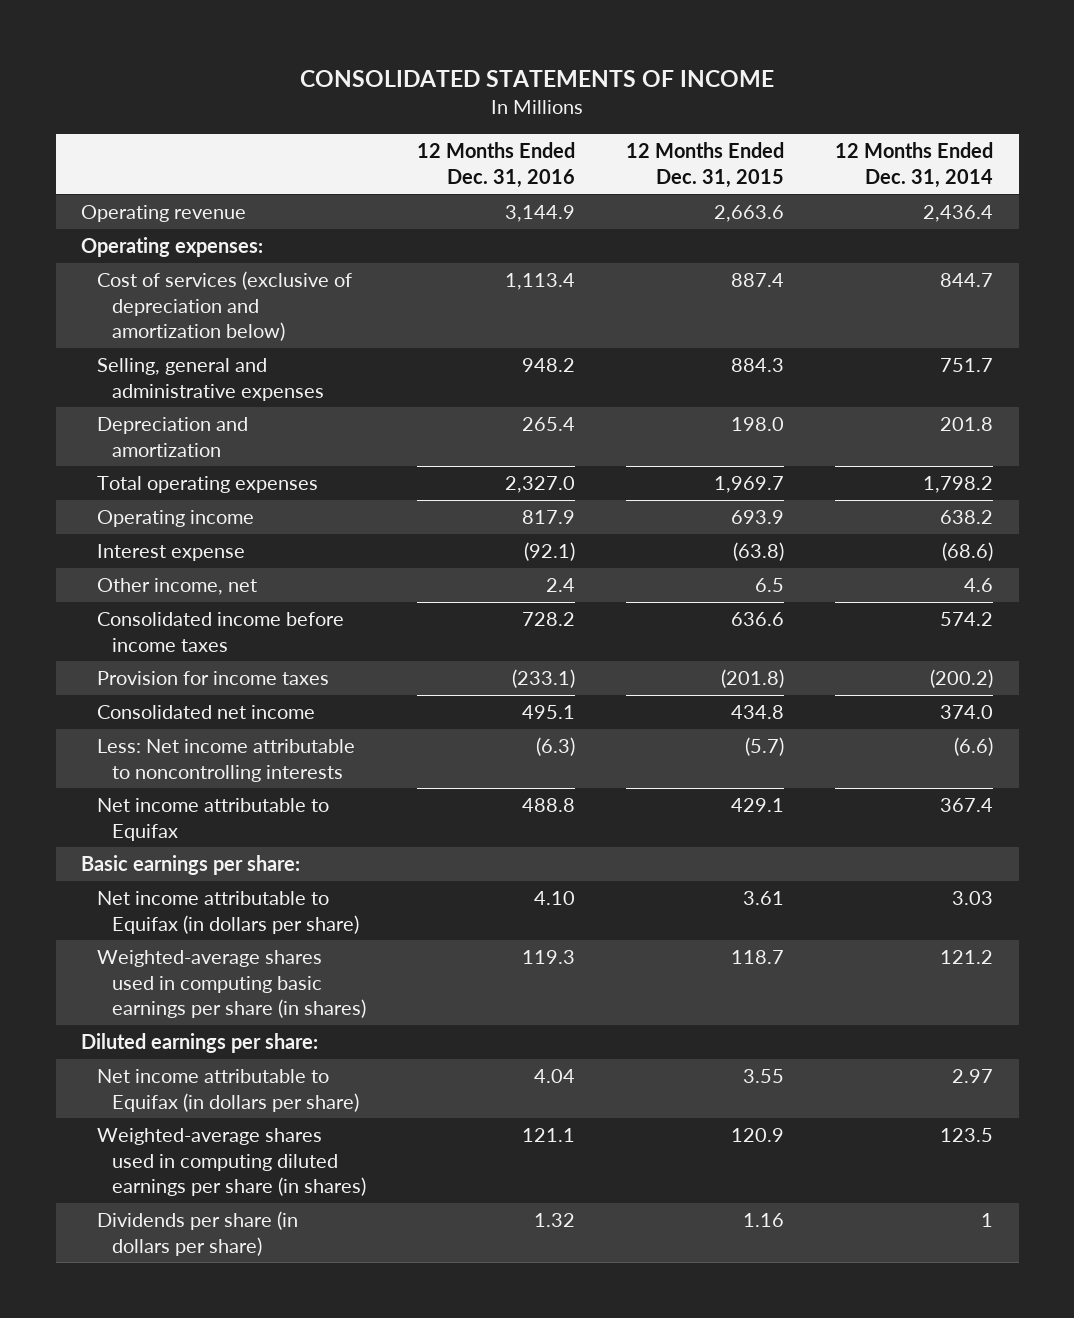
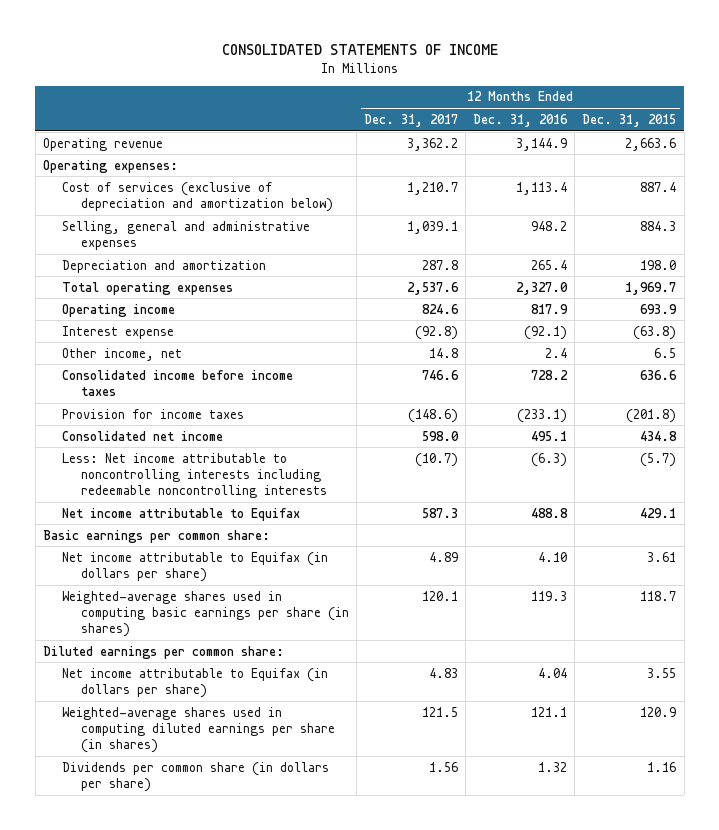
[835,142,994,189] 12 Months Ended Dec. 31, 2014 -> none
none -> [364,113,459,127] Dec. 31, 2017
[96,739,355,782] Less: Net income attributable to noncontrolling interests -> [62,452,328,499] Less: Net income attributable to noncontrolling interests including redeemable noncontrolling interests
[81,855,301,876] Basic earnings per share: -> [42,529,270,543] Basic earnings per common share:
[81,1033,319,1054] Diluted earnings per share: -> [42,645,284,659] Diluted earnings per common share:
[96,1211,298,1256] Dividends per share (in dollars per share) -> [62,761,330,792] Dividends per common share (in dollars per share)

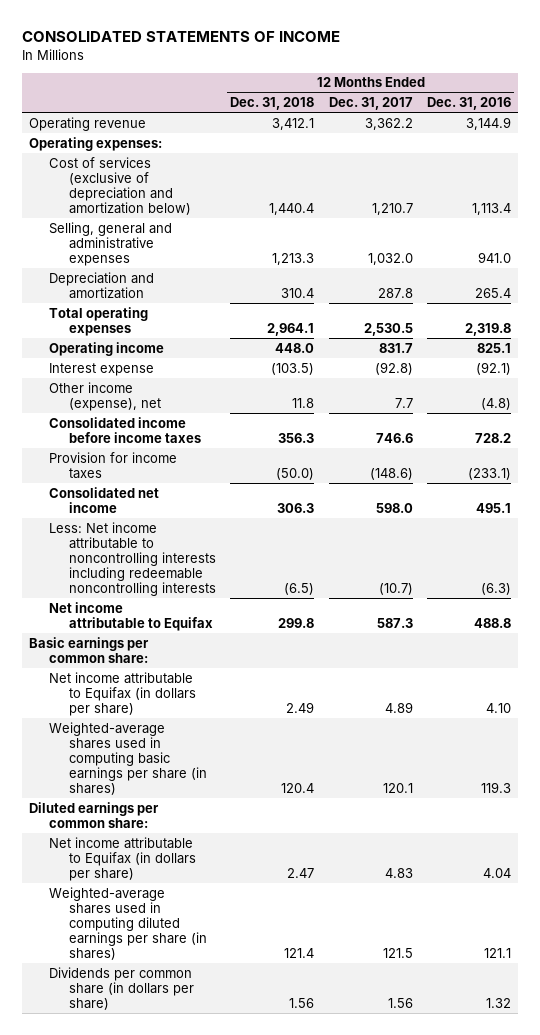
[582,113,677,127] Dec. 31, 2015 -> none
none -> [230,97,315,111] Dec. 31, 2018
[407,220,459,234] 1,039.1 -> [367,253,413,266] 1,032.0
[531,220,568,231] 948.2 -> [477,252,511,264] 941.0
[407,281,460,295] 2,537.6 -> [363,322,413,336] 2,530.5
[516,281,569,295] 2,327.0 -> [464,322,511,336] 2,319.8
[422,303,460,314] 824.6 -> [378,342,413,353] 831.7
[531,303,569,314] 817.9 -> [476,342,511,353] 825.1
[62,347,183,361] Other income, net -> [49,381,162,411] Other income (expense), net
[429,347,459,358] 14.8 -> [394,397,413,408] 7.7
[545,347,568,358] 2.4 -> [480,397,511,410] (4.8)

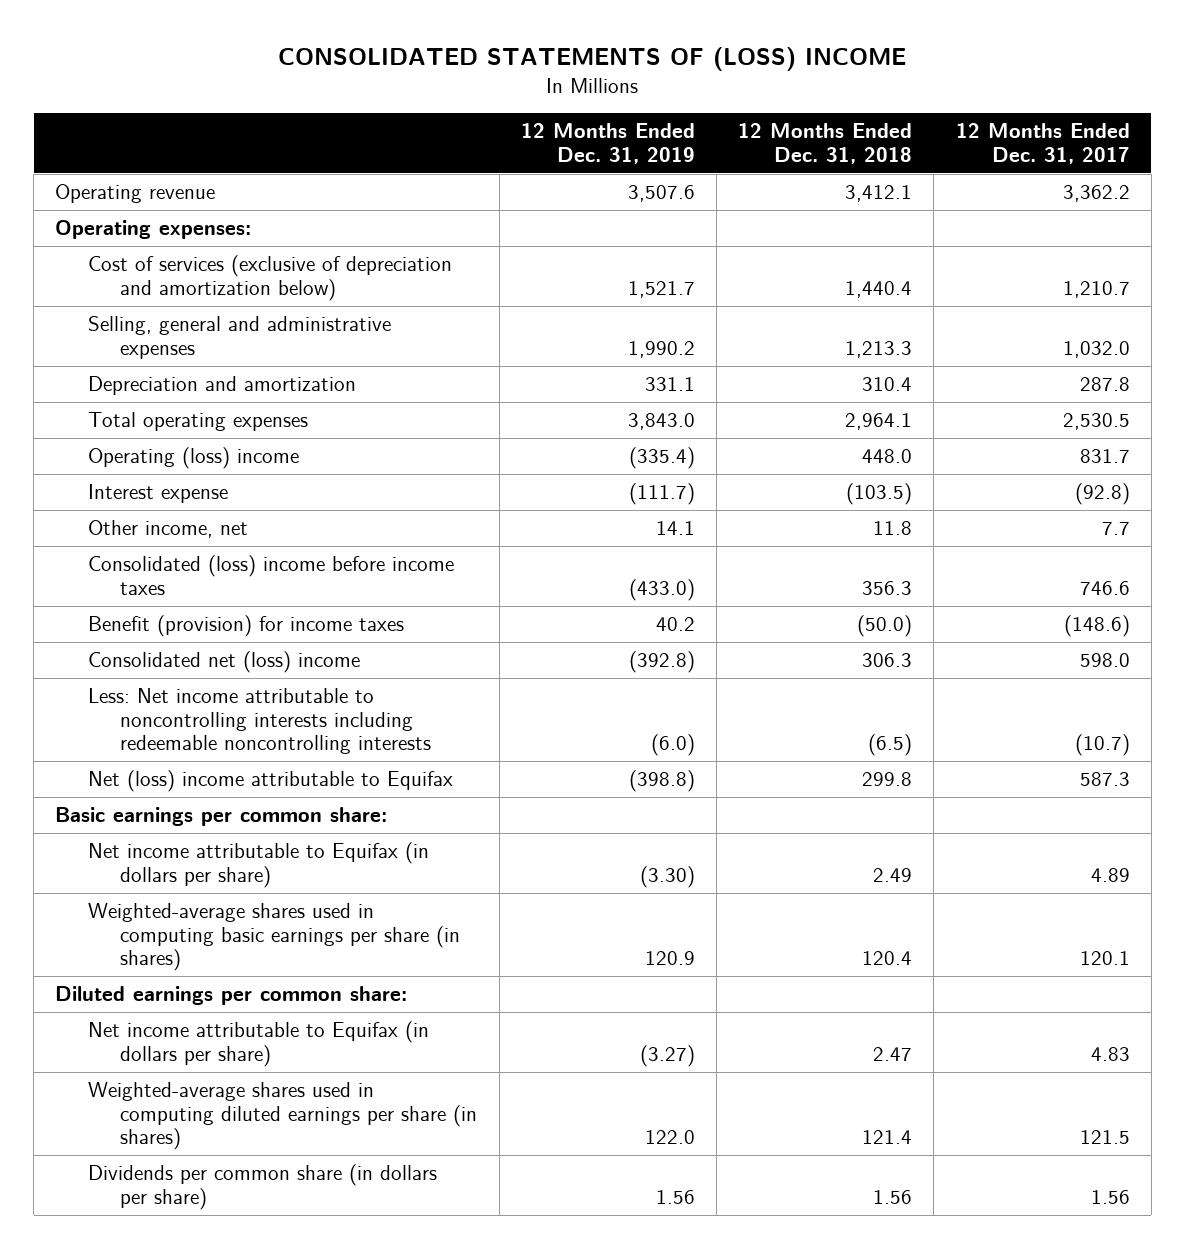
[21,31,340,43] CONSOLIDATED STATEMENTS OF INCOME -> [278,47,907,72] CONSOLIDATED STATEMENTS OF (LOSS) INCOME
[426,97,511,111] Dec. 31, 2016 -> none
none -> [520,123,695,164] 12 Months Ended Dec. 31, 2019
[49,341,165,356] Operating income -> [87,447,299,470] Operating (loss) income
[49,381,162,411] Other income (expense), net -> [87,520,248,539] Other income, net
[49,416,202,443] Consolidated income before income taxes -> [87,555,454,595] Consolidated (loss) income before income taxes
[49,451,178,479] Provision for income taxes -> [87,615,404,638] Benefit (provision) for income taxes
[49,486,160,513] Consolidated net income -> [87,651,360,674] Consolidated net (loss) income
[49,601,214,631] Net income attributable to Equifax -> [87,770,453,793] Net (loss) income attributable to Equifax

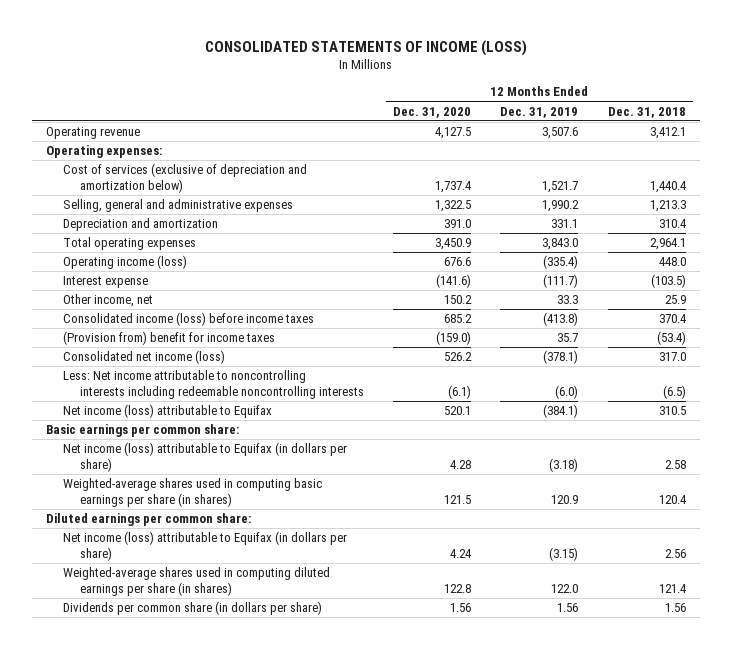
[278,47,907,72] CONSOLIDATED STATEMENTS OF (LOSS) INCOME -> [204,39,527,56] CONSOLIDATED STATEMENTS OF INCOME (LOSS)
[955,123,1130,164] 12 Months Ended Dec. 31, 2017 -> none
none -> [392,106,471,118] Dec. 31, 2020
[87,447,299,470] Operating (loss) income -> [63,255,188,270] Operating income (loss)
[655,521,695,536] 14.1 -> [557,295,579,305] 33.3
[873,521,913,536] 11.8 -> [664,295,686,305] 25.9
[87,555,454,595] Consolidated (loss) income before income taxes -> [63,312,315,327] Consolidated income (loss) before income taxes
[628,578,695,601] (433.0) -> [543,312,579,327] (413.8)
[862,580,913,595] 356.3 -> [658,314,687,324] 370.4
[87,615,404,638] Benefit (provision) for income taxes -> [63,331,276,346] (Provision from) benefit for income taxes
[655,617,695,632] 40.2 -> [557,333,579,343] 35.7
[857,615,913,638] (50.0) -> [656,331,686,346] (53.4)
[87,651,360,674] Consolidated net (loss) income -> [63,350,226,365] Consolidated net income (loss)
[628,651,695,674] (392.8) -> [543,350,579,365] (378.1)
[862,653,913,668] 306.3 -> [658,352,686,362] 317.0
[87,770,453,793] Net (loss) income attributable to Equifax -> [63,404,273,419] Net income (loss) attributable to Equifax
[628,770,695,793] (398.8) -> [543,404,579,419] (384.1)
[862,772,913,787] 299.8 -> [658,406,686,416] 310.5
[87,842,429,888] Net income attributable to Equifax (in dollars per share) -> [63,442,348,473] Net income (loss) attributable to Equifax (in dollars per share)
[639,865,695,888] (3.30) -> [549,458,579,473] (3.18)
[873,867,913,882] 2.49 -> [664,460,686,470] 2.58
[87,1021,429,1067] Net income attributable to Equifax (in dollars per share) -> [63,531,348,562] Net income (loss) attributable to Equifax (in dollars per share)
[639,1044,695,1067] (3.27) -> [549,547,579,562] (3.15)
[873,1046,913,1061] 2.47 -> [664,549,686,559] 2.56

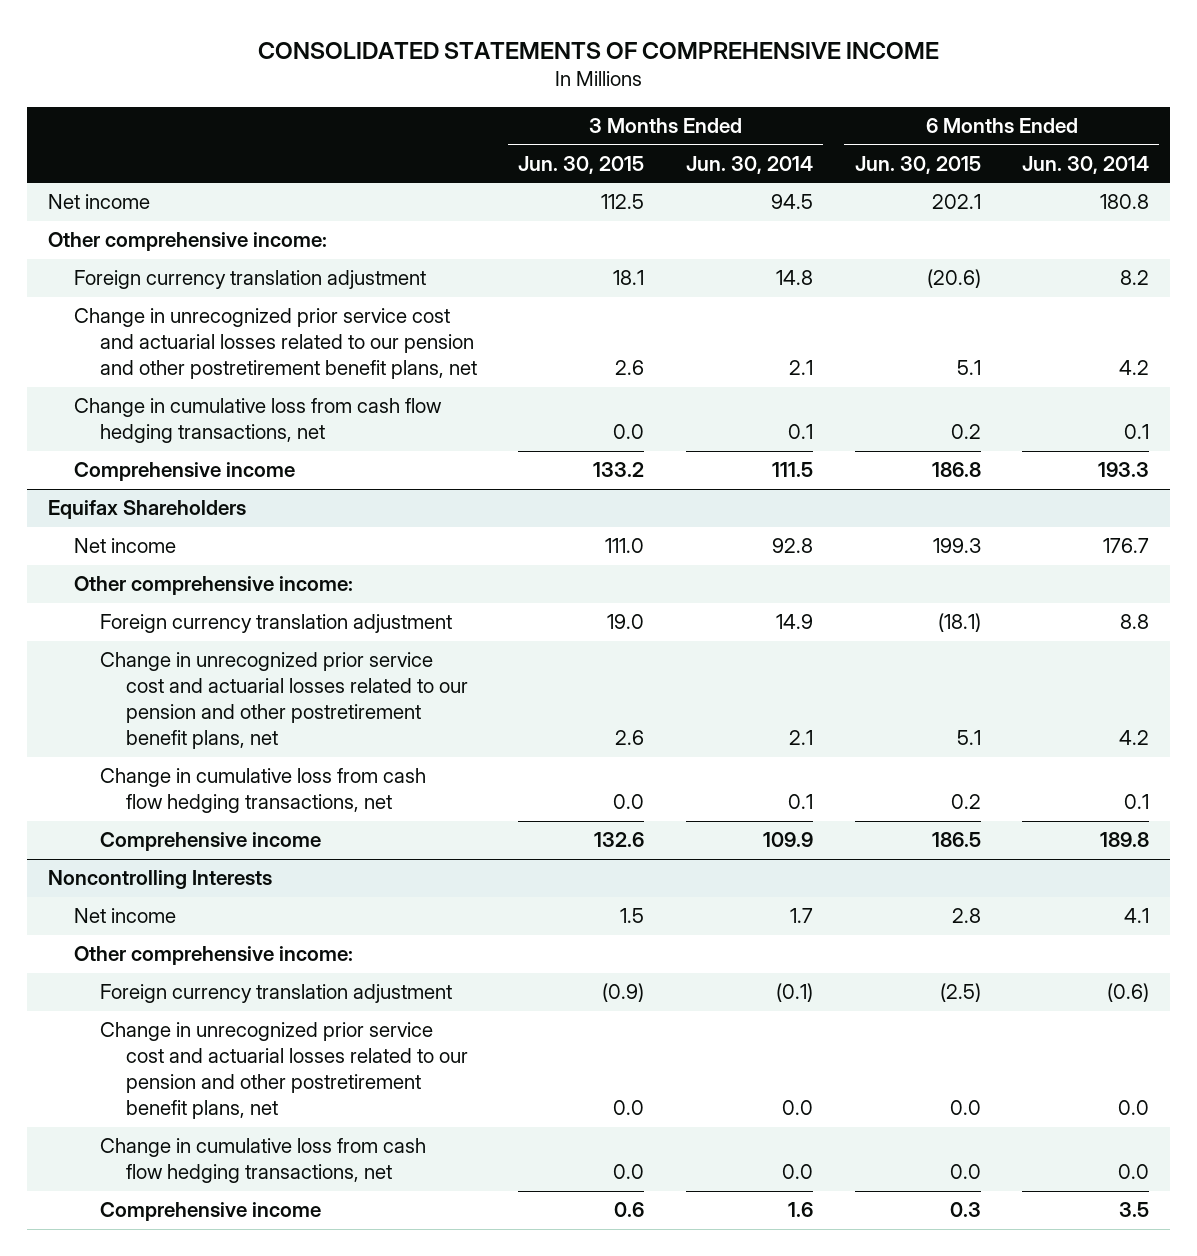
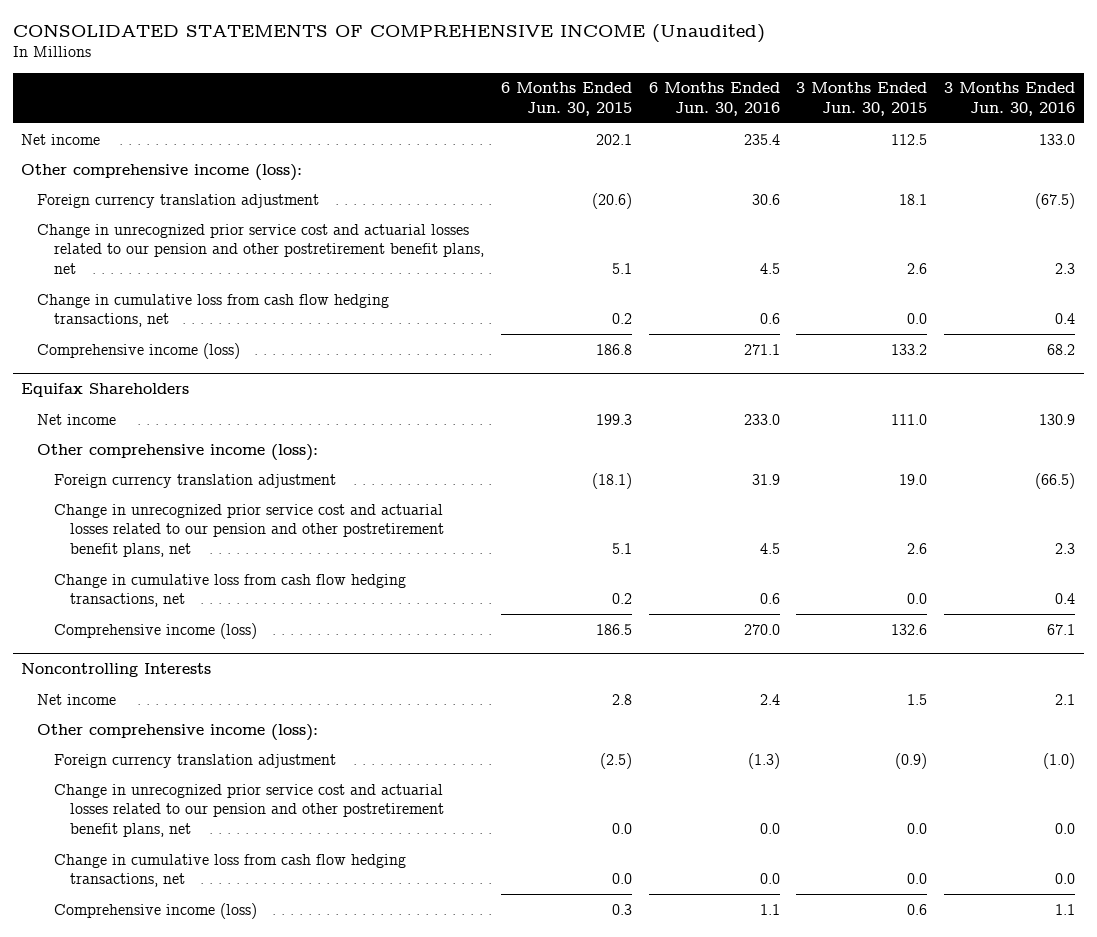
[257,41,939,59] CONSOLIDATED STATEMENTS OF COMPREHENSIVE INCOME -> [12,23,765,43] CONSOLIDATED STATEMENTS OF COMPREHENSIVE INCOME (Unaudited)
[685,155,813,174] Jun. 30, 2014 -> none
[1022,155,1150,174] Jun. 30, 2014 -> none
none -> [648,82,780,116] 6 Months Ended Jun. 30, 2016
none -> [944,82,1076,116] 3 Months Ended Jun. 30, 2016
[47,232,327,252] Other comprehensive income: -> [21,163,303,181] Other comprehensive income (loss):
[73,462,295,482] Comprehensive income -> [37,342,241,359] Comprehensive income (loss)
[73,576,353,596] Other comprehensive income: -> [37,443,319,461] Other comprehensive income (loss):
[99,832,321,852] Comprehensive income -> [53,622,257,639] Comprehensive income (loss)
[73,946,353,966] Other comprehensive income: -> [37,723,319,741] Other comprehensive income (loss):
[99,1202,321,1222] Comprehensive income -> [53,902,257,919] Comprehensive income (loss)

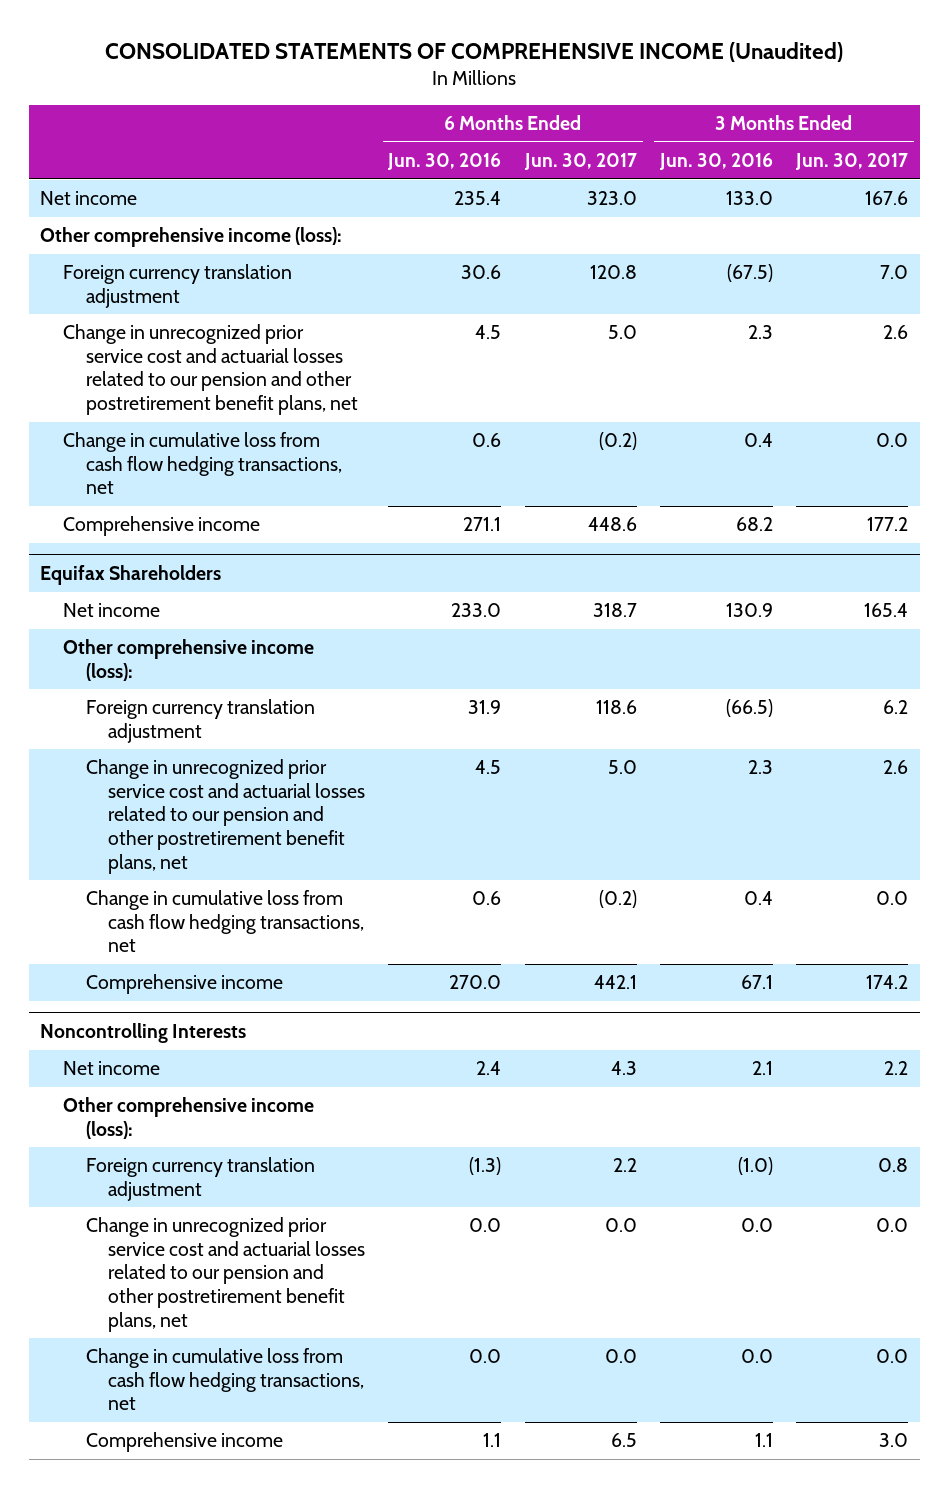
[500,82,632,116] 6 Months Ended Jun. 30, 2015 -> none
[796,82,928,116] 3 Months Ended Jun. 30, 2015 -> none
none -> [523,152,637,170] Jun. 30, 2017
none -> [795,152,909,170] Jun. 30, 2017
[37,342,241,359] Comprehensive income (loss) -> [63,516,261,537] Comprehensive income
[53,622,257,639] Comprehensive income (loss) -> [85,974,283,995] Comprehensive income
[53,902,257,919] Comprehensive income (loss) -> [85,1432,283,1453] Comprehensive income

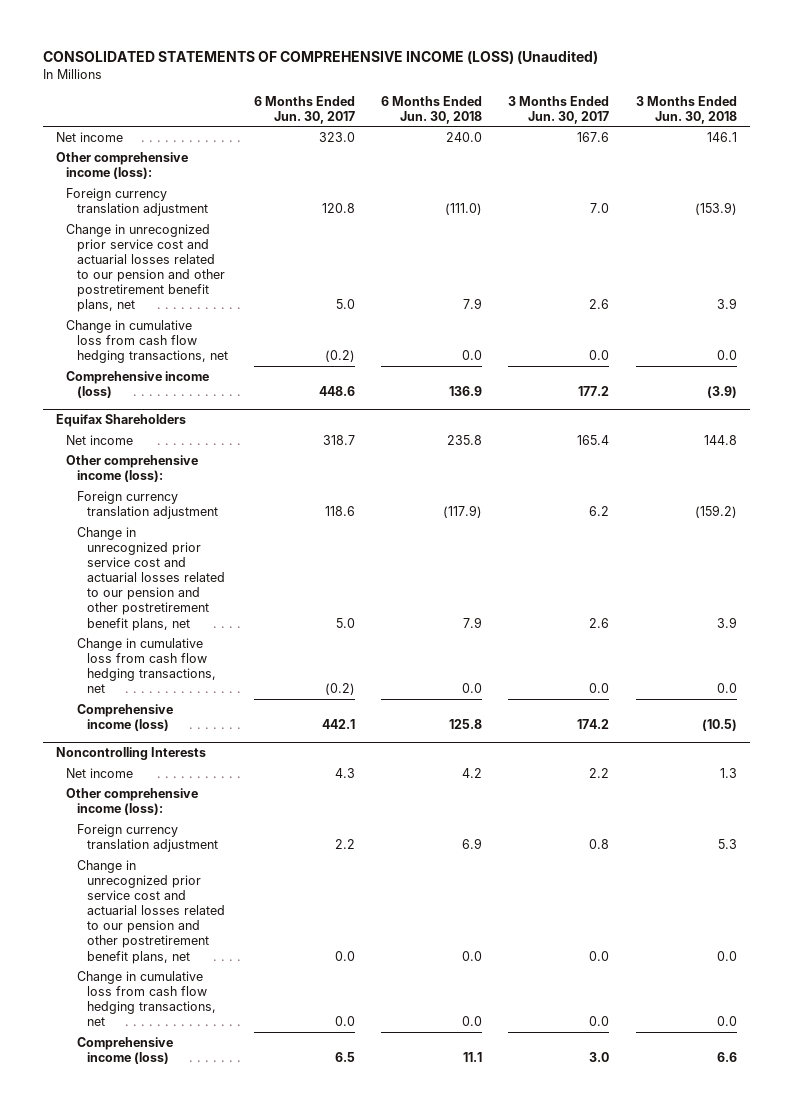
[105,42,844,63] CONSOLIDATED STATEMENTS OF COMPREHENSIVE INCOME (Unaudited) -> [42,50,598,65] CONSOLIDATED STATEMENTS OF COMPREHENSIVE INCOME (LOSS) (Unaudited)
[387,152,502,170] Jun. 30, 2016 -> none
[659,152,774,170] Jun. 30, 2016 -> none
none -> [381,95,483,124] 6 Months Ended Jun. 30, 2018
none -> [635,95,737,124] 3 Months Ended Jun. 30, 2018
[63,516,261,537] Comprehensive income -> [66,370,210,398] Comprehensive income (loss)
[85,974,283,995] Comprehensive income -> [76,703,173,731] Comprehensive income (loss)
[85,1432,283,1453] Comprehensive income -> [76,1036,173,1064] Comprehensive income (loss)

